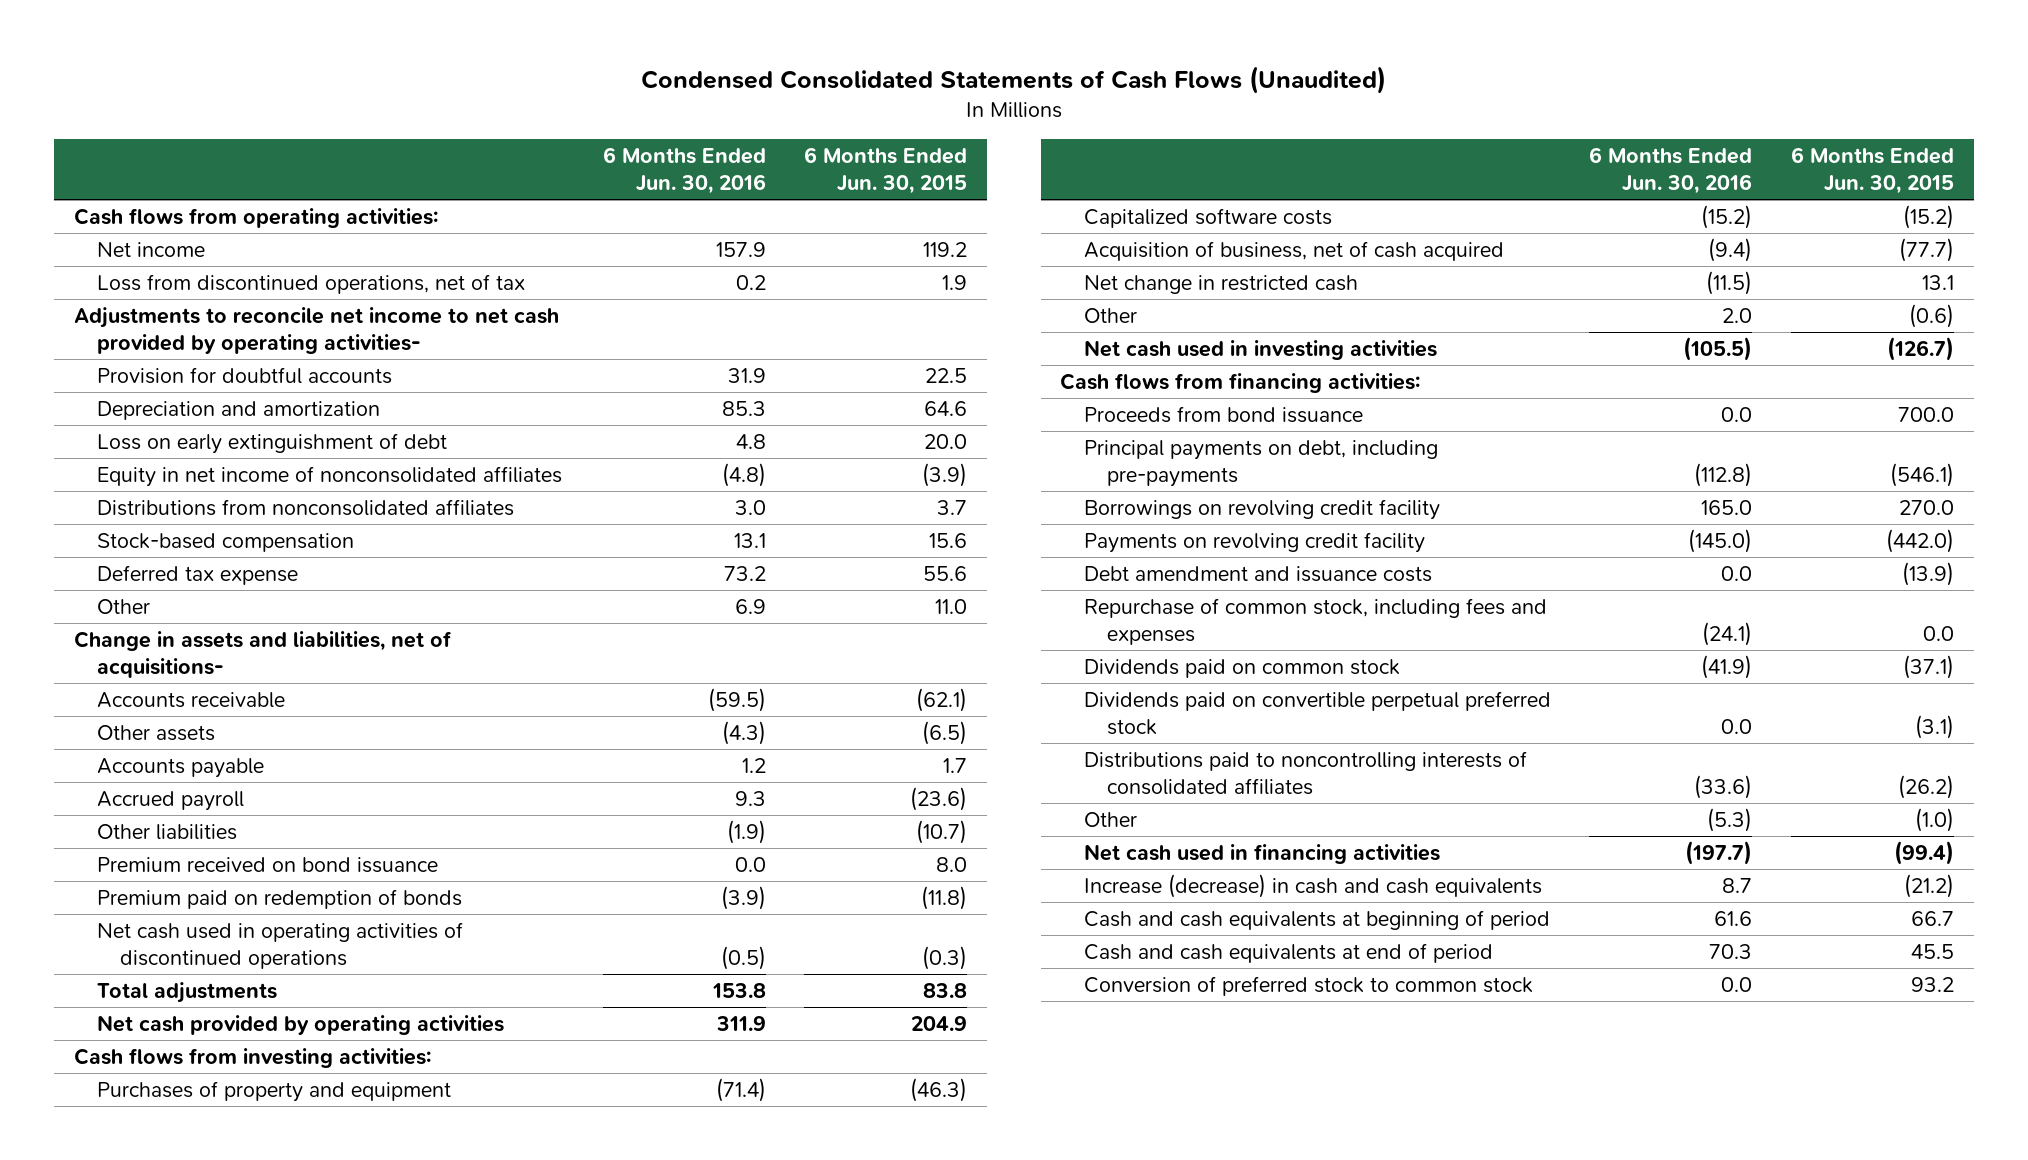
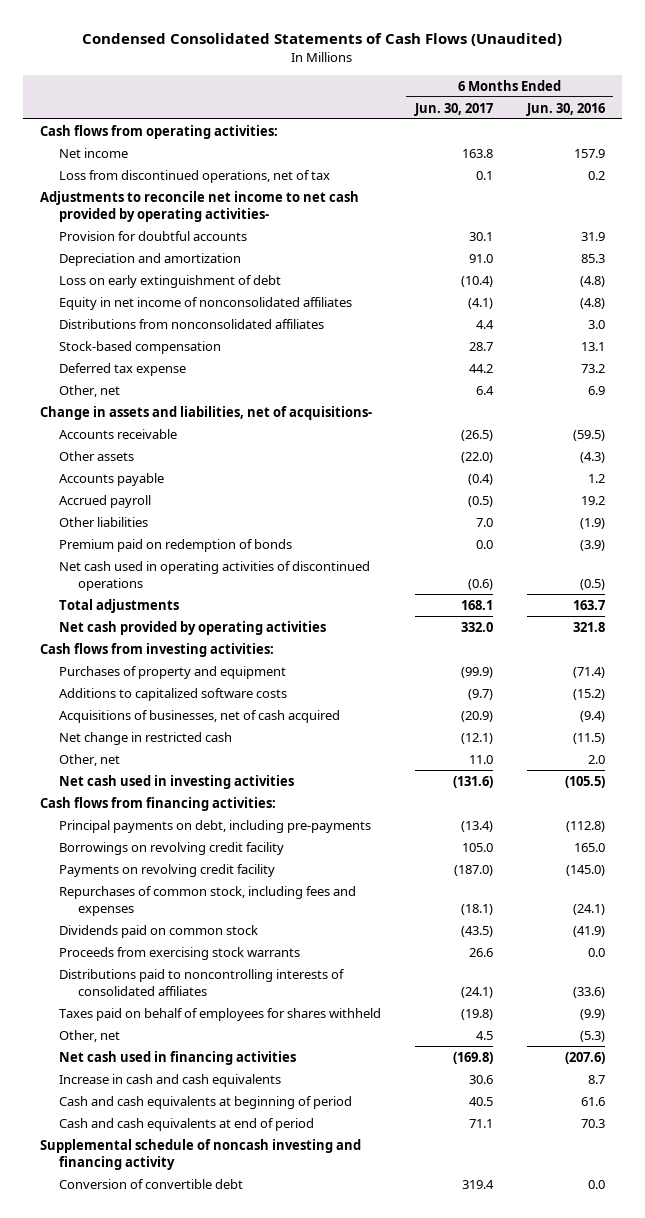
[804,146,968,195] 6 Months Ended Jun. 30, 2015 -> none
none -> [413,102,493,116] Jun. 30, 2017
[735,433,766,449] 4.8 -> [579,275,605,287] (4.8)
[96,598,150,614] Other -> [59,384,121,397] Other, net
[734,790,766,806] 9.3 -> [580,495,605,505] 19.2
[96,856,438,873] Premium received on bond issuance -> none
[711,982,766,998] 153.8 -> [572,599,605,610] 163.7
[715,1015,766,1031] 311.9 -> [572,621,605,632] 321.8
[1083,207,1332,228] Capitalized software costs -> [59,687,288,701] Additions to capitalized software costs
[1083,240,1504,261] Acquisition of business, net of cash acquired -> [59,709,341,723] Acquisitions of businesses, net of cash acquired
[1083,307,1137,323] Other -> [59,753,121,766] Other, net
[1083,405,1363,423] Proceeds from bond issuance -> none
[1083,565,1432,582] Debt amendment and issuance costs -> none
[1083,597,1547,646] Repurchase of common stock, including fees and expenses -> [59,885,357,916] Repurchases of common stock, including fees and expenses
[1083,690,1551,736] Dividends paid on convertible perpetual preferred stock -> none
none -> [59,946,301,960] Proceeds from exercising stock warrants
none -> [59,1007,382,1021] Taxes paid on behalf of employees for shares withheld
[1083,811,1137,827] Other -> [59,1029,121,1042] Other, net
[1685,840,1753,865] (197.7) -> [564,1051,605,1064] (207.6)
[1083,873,1542,898] Increase (decrease) in cash and cash equivalents -> [59,1073,282,1087] Increase in cash and cash equivalents
[1083,975,1533,996] Conversion of preferred stock to common stock -> none
none -> [40,1138,362,1170] Supplemental schedule of noncash investing and financing activity
none -> [59,1178,244,1189] Conversion of convertible debt

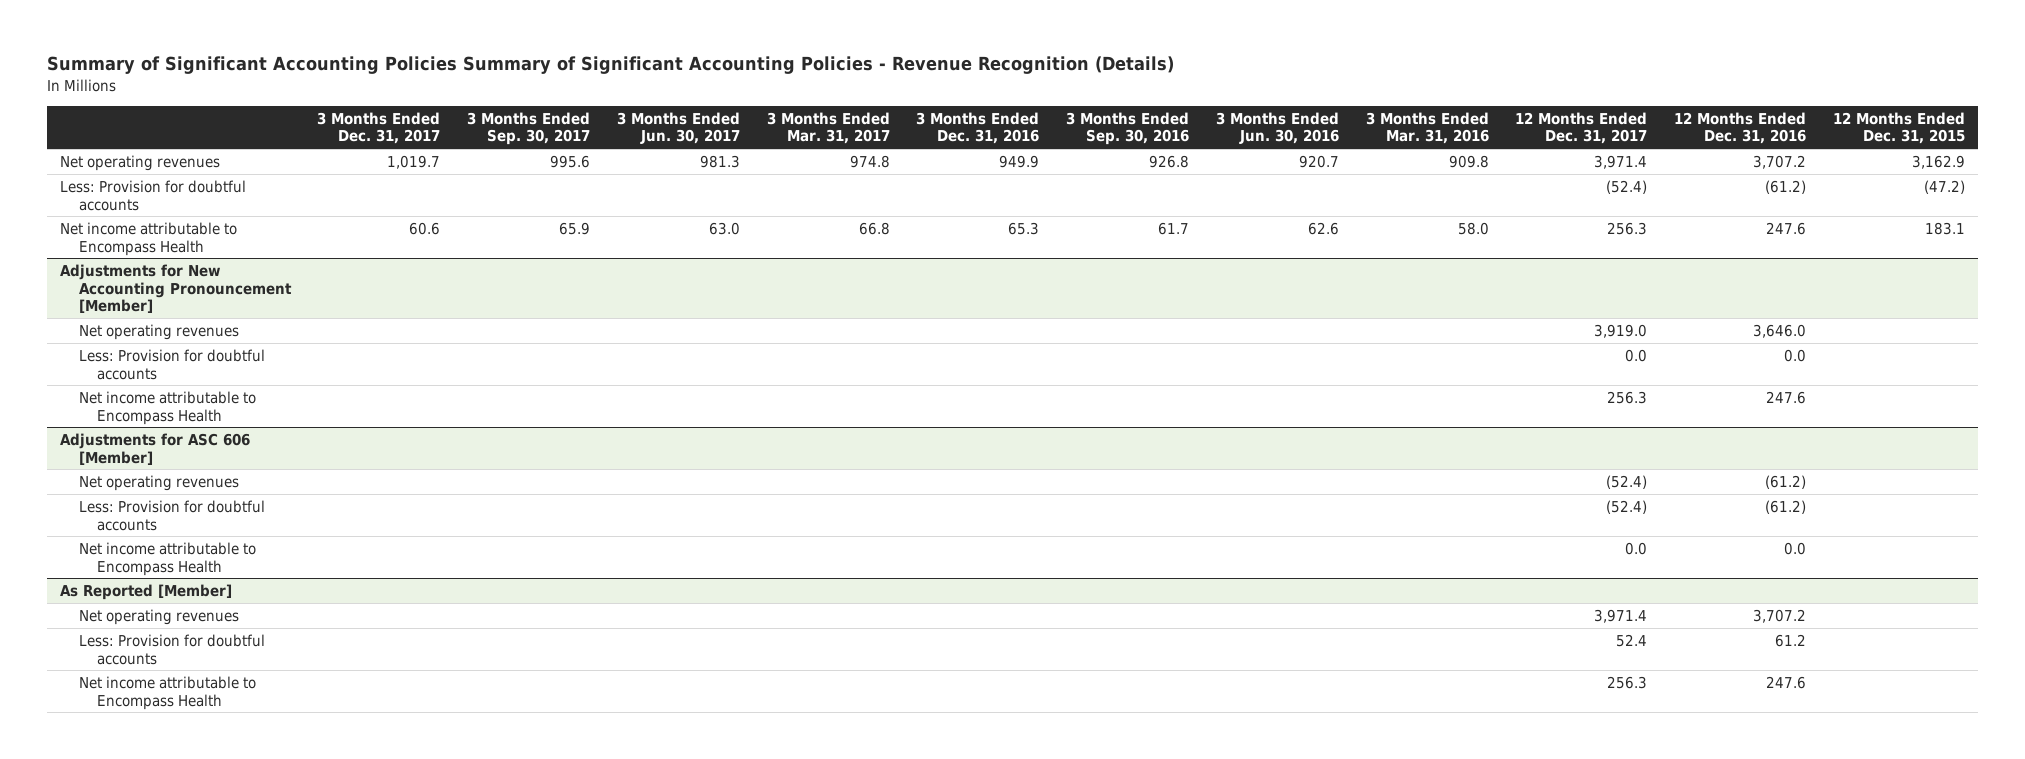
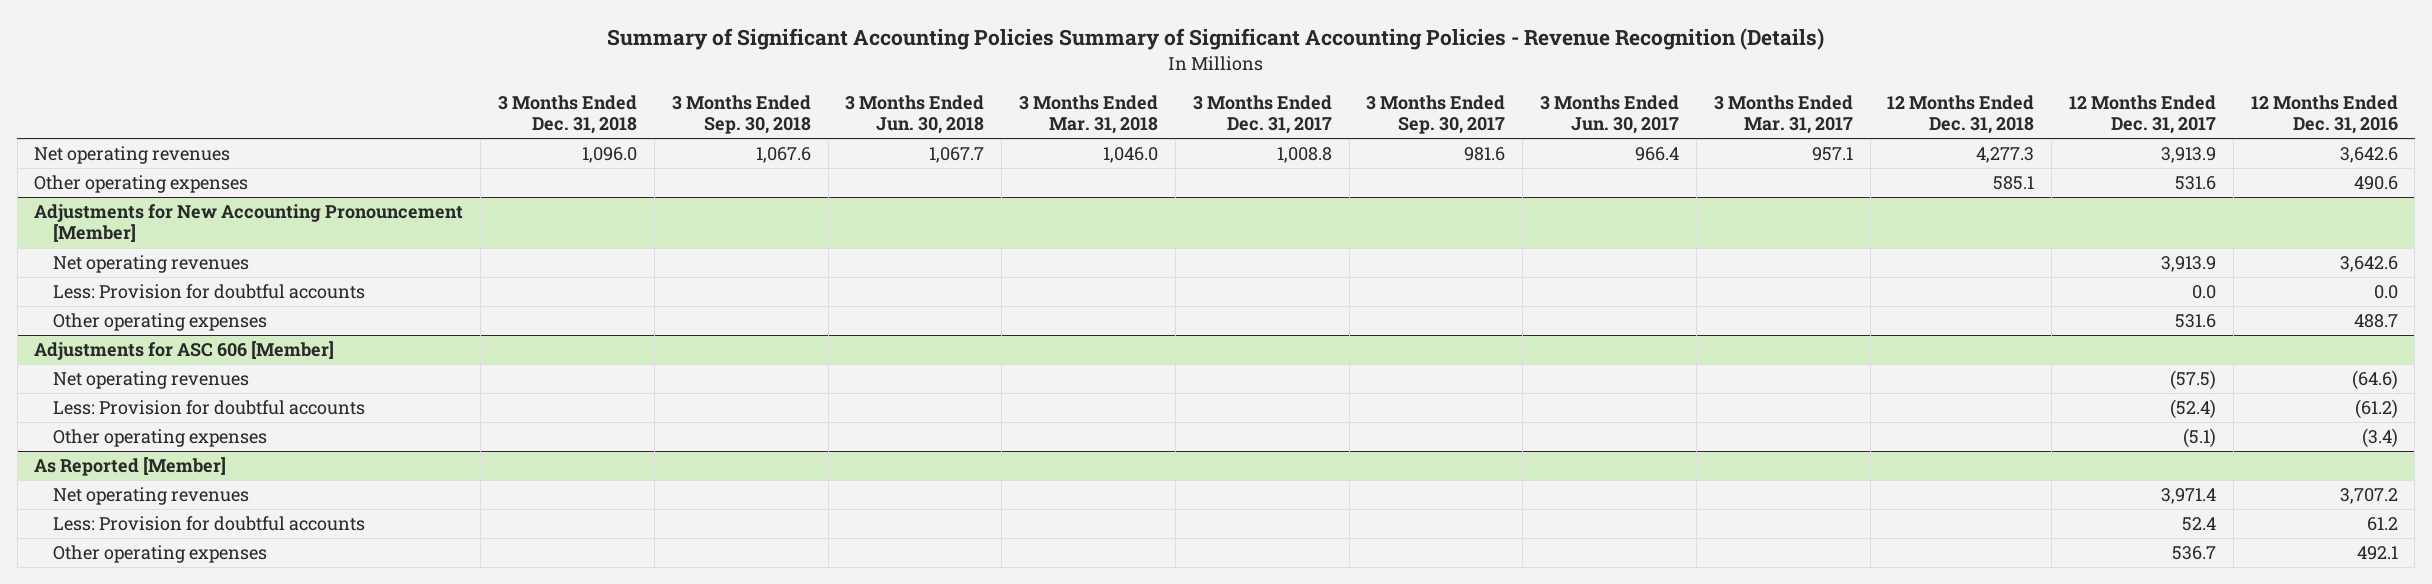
[916,111,1040,145] 3 Months Ended Dec. 31, 2016 -> none
[1066,111,1190,146] 3 Months Ended Sep. 30, 2016 -> none
[1215,111,1339,145] 3 Months Ended Jun. 30, 2016 -> none
[1365,111,1489,145] 3 Months Ended Mar. 31, 2016 -> none
[1832,111,1965,145] 12 Months Ended Dec. 31, 2015 -> none
none -> [498,94,638,135] 3 Months Ended Dec. 31, 2018
none -> [671,94,811,135] 3 Months Ended Sep. 30, 2018
none -> [845,94,985,135] 3 Months Ended Jun. 30, 2018
none -> [1019,94,1159,135] 3 Months Ended Mar. 31, 2018
none -> [1887,94,2035,135] 12 Months Ended Dec. 31, 2018
[60,179,247,211] Less: Provision for doubtful accounts -> none
[60,221,238,256] Net income attributable to Encompass Health -> none
[387,154,441,169] 1,019.7 -> [1276,147,1332,164] 1,008.8
[550,154,591,168] 995.6 -> [1464,147,1506,162] 981.6
[699,154,740,168] 981.3 -> [1635,147,1680,162] 966.4
[849,154,890,168] 974.8 -> [1811,147,1853,162] 957.1
[1594,154,1648,169] 3,971.4 -> [2161,147,2217,164] 3,913.9
[1752,154,1806,169] 3,707.2 -> [2339,147,2398,164] 3,642.6
none -> [34,175,249,194] Other operating expenses
[1594,323,1648,338] 3,919.0 -> [2161,256,2217,273] 3,913.9
[1752,323,1806,338] 3,646.0 -> [2339,256,2398,273] 3,642.6
[78,390,256,425] Net income attributable to Encompass Health -> none
none -> [52,313,267,332] Other operating expenses
[1606,474,1648,489] (52.4) -> [2170,370,2217,391] (57.5)
[1764,474,1806,489] (61.2) -> [2351,370,2398,391] (64.6)
[78,541,256,576] Net income attributable to Encompass Health -> none
none -> [52,429,267,448] Other operating expenses
[78,675,256,710] Net income attributable to Encompass Health -> none
none -> [52,545,267,564] Other operating expenses

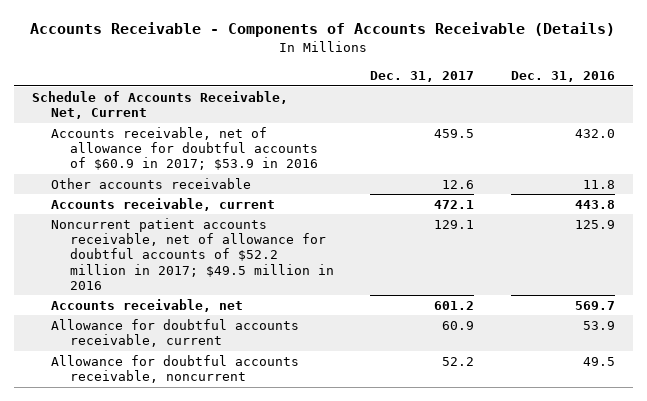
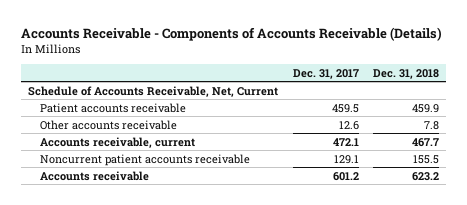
[510,71,615,83] Dec. 31, 2016 -> none
none -> [373,68,440,79] Dec. 31, 2018
[50,127,318,171] Accounts receivable, net of allowance for doubtful accounts of $60.9 in 2017; $53.9 in 2016 -> [40,102,187,113] Patient accounts receivable
[50,319,299,348] Allowance for doubtful accounts receivable, current -> none
[50,355,299,384] Allowance for doubtful accounts receivable, noncurrent -> none
[50,218,334,290] Noncurrent patient accounts receivable, net of allowance for doubtful accounts of $52.2 million in 2017; $49.5 million in 2016 -> [40,153,251,166] Noncurrent patient accounts receivable
[50,299,243,313] Accounts receivable, net -> [40,170,150,181] Accounts receivable

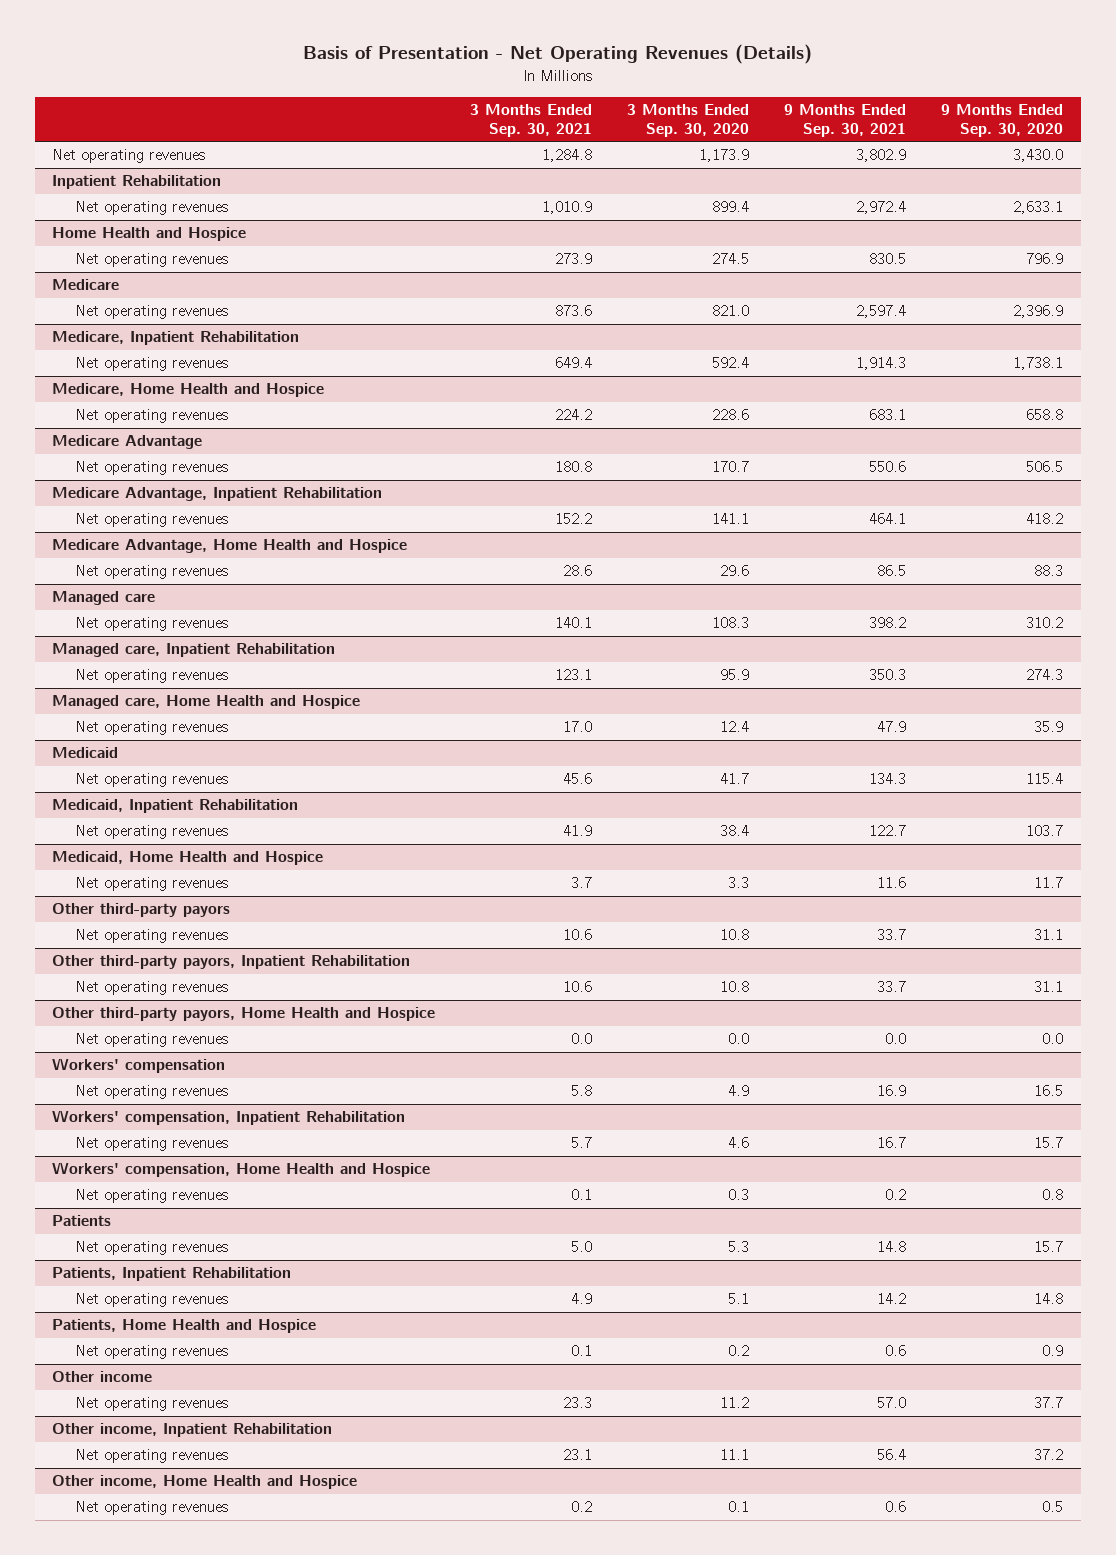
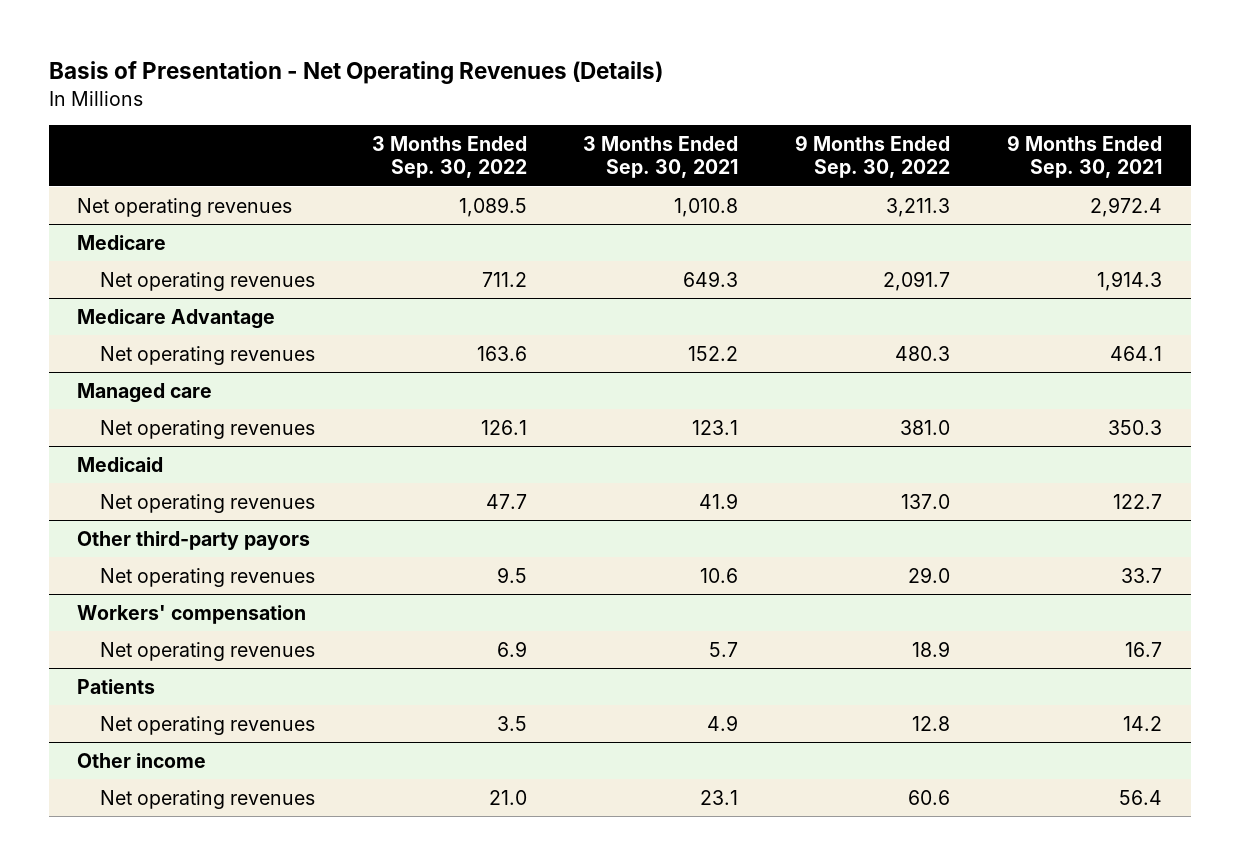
[627,104,750,137] 3 Months Ended Sep. 30, 2020 -> none
[941,104,1064,137] 9 Months Ended Sep. 30, 2020 -> none
none -> [371,135,527,179] 3 Months Ended Sep. 30, 2022
none -> [795,134,951,179] 9 Months Ended Sep. 30, 2022
[52,175,222,190] Inpatient Rehabilitation -> none
[74,201,228,216] Net operating revenues -> none
[52,227,247,242] Home Health and Hospice -> none
[74,253,228,268] Net operating revenues -> none
[542,149,593,163] 1,284.8 -> [674,197,739,217] 1,010.8
[856,149,907,163] 3,802.9 -> [1090,196,1163,217] 2,972.4
[52,331,300,346] Medicare, Inpatient Rehabilitation -> none
[74,357,228,372] Net operating revenues -> none
[52,383,325,398] Medicare, Home Health and Hospice -> none
[74,409,228,424] Net operating revenues -> none
[555,305,593,317] 873.6 -> [683,270,739,287] 649.3
[856,305,907,319] 2,597.4 -> [1097,270,1163,291] 1,914.3
[74,461,228,476] Net operating revenues -> none
[52,487,383,502] Medicare Advantage, Inpatient Rehabilitation -> none
[52,539,408,554] Medicare Advantage, Home Health and Hospice -> none
[74,565,228,580] Net operating revenues -> none
[74,617,228,632] Net operating revenues -> none
[52,643,336,658] Managed care, Inpatient Rehabilitation -> none
[52,695,361,710] Managed care, Home Health and Hospice -> none
[74,721,228,736] Net operating revenues -> none
[74,773,228,788] Net operating revenues -> none
[52,799,299,814] Medicaid, Inpatient Rehabilitation -> none
[52,851,324,866] Medicaid, Home Health and Hospice -> none
[74,877,228,892] Net operating revenues -> none
[52,955,411,970] Other third-party payors, Inpatient Rehabilitation -> none
[74,981,228,996] Net operating revenues -> none
[52,1007,436,1022] Other third-party payors, Home Health and Hospice -> none
[74,1033,228,1048] Net operating revenues -> none
[74,1085,228,1100] Net operating revenues -> none
[52,1110,406,1126] Workers' compensation, Inpatient Rehabilitation -> none
[52,1162,431,1178] Workers' compensation, Home Health and Hospice -> none
[74,1189,228,1204] Net operating revenues -> none
[74,1241,228,1256] Net operating revenues -> none
[52,1267,292,1282] Patients, Inpatient Rehabilitation -> none
[52,1319,317,1334] Patients, Home Health and Hospice -> none
[74,1345,228,1360] Net operating revenues -> none
[74,1397,228,1412] Net operating revenues -> none
[52,1423,333,1438] Other income, Inpatient Rehabilitation -> none
[52,1475,358,1490] Other income, Home Health and Hospice -> none
[74,1501,228,1516] Net operating revenues -> none

